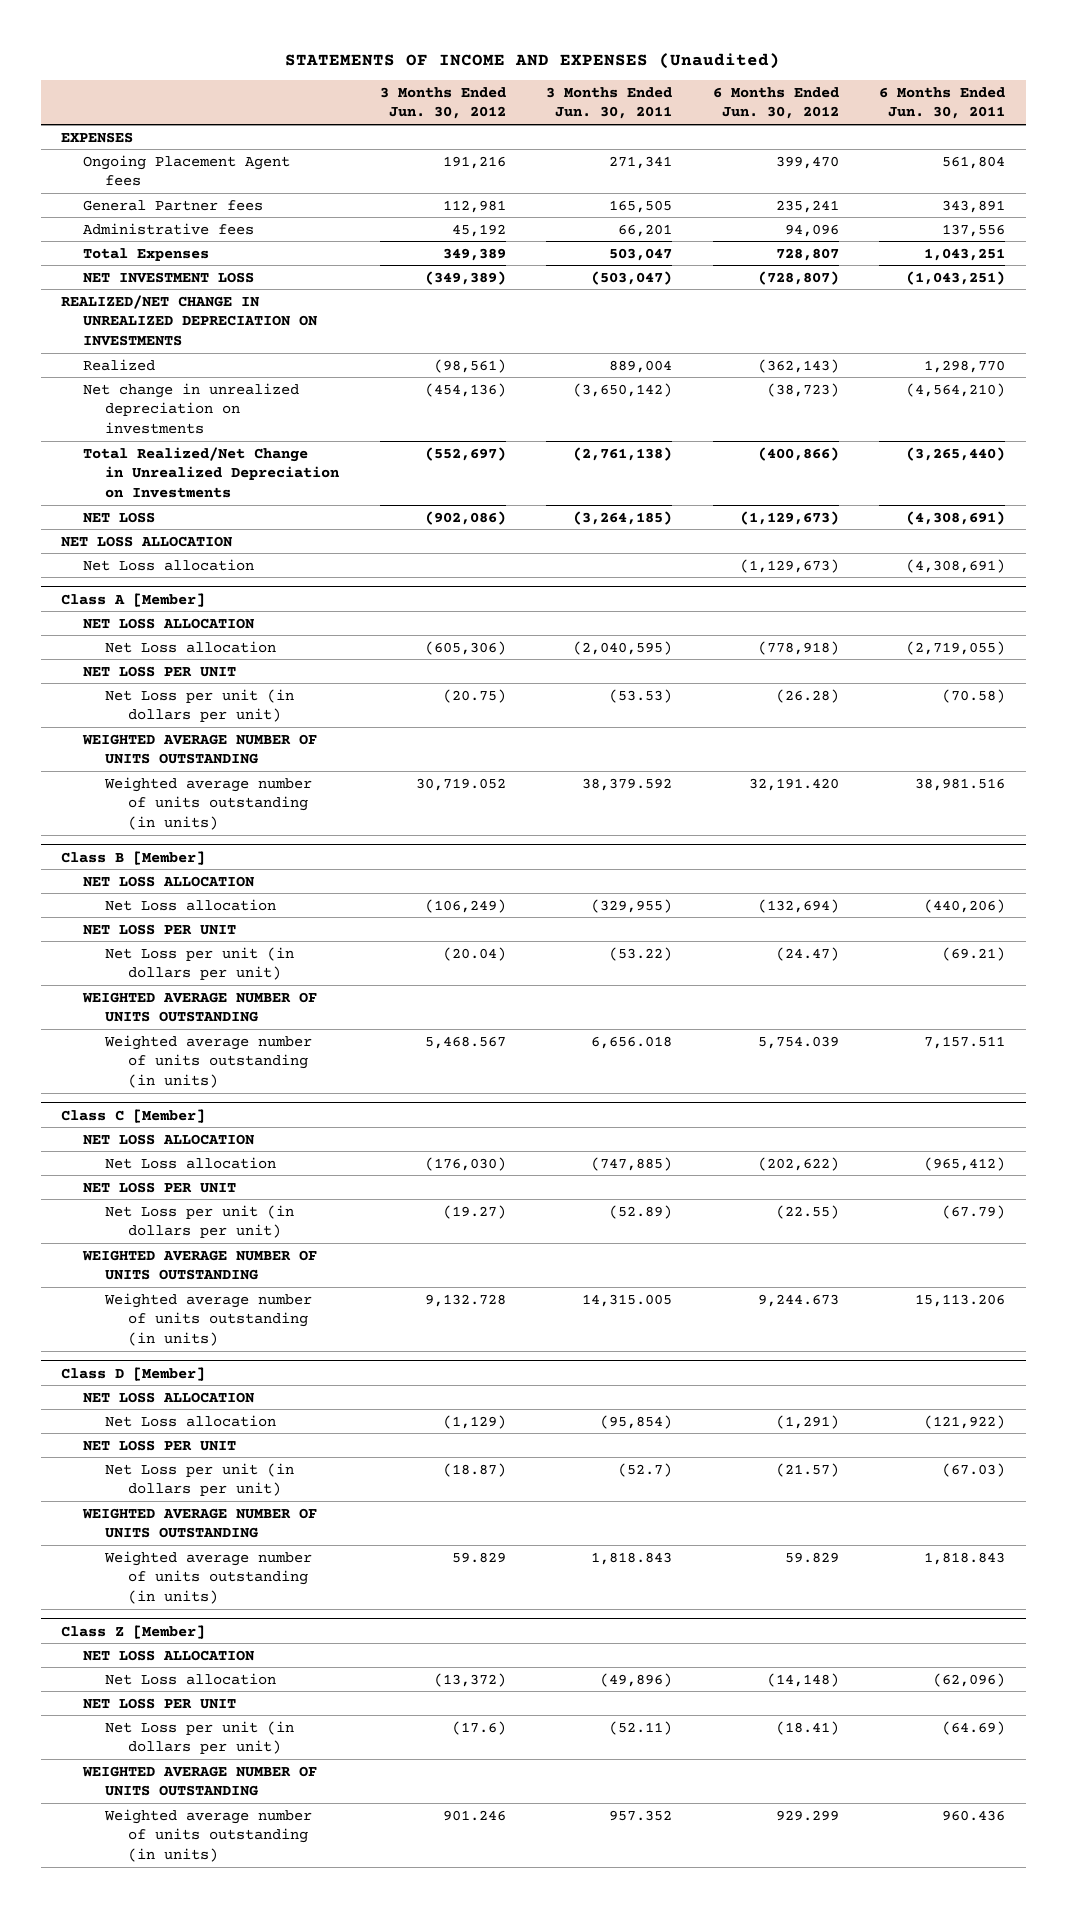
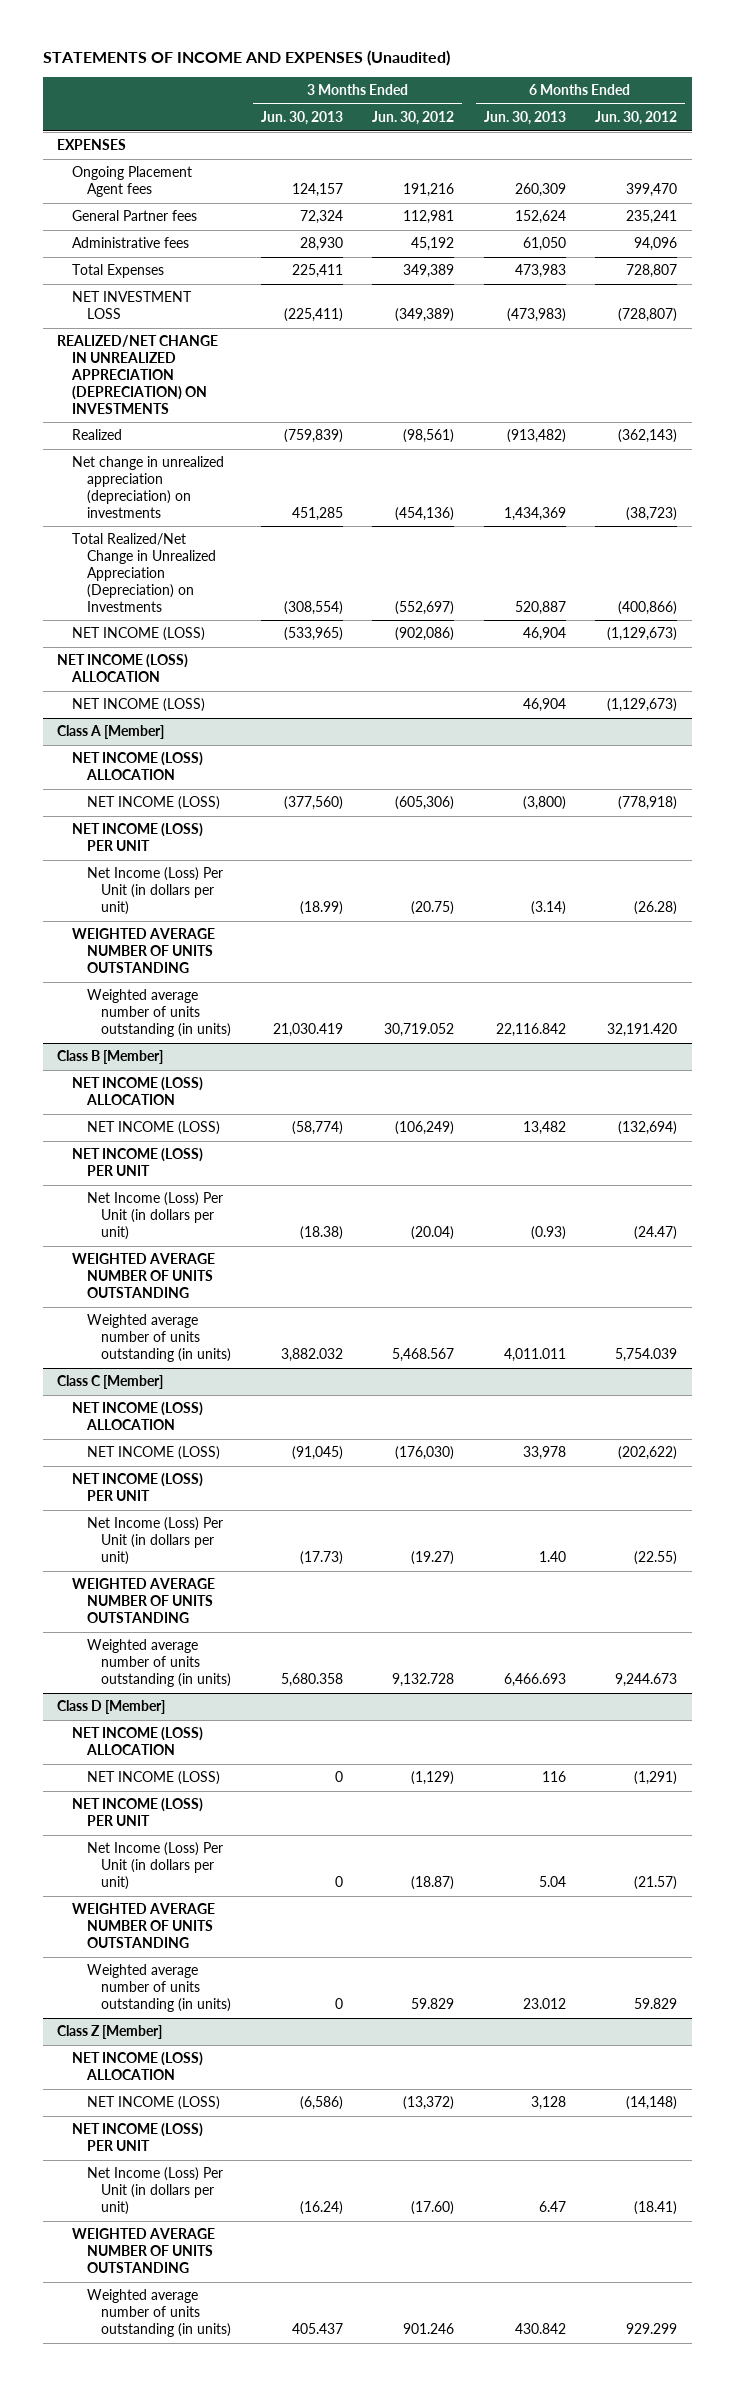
[546,86,673,120] 3 Months Ended Jun. 30, 2011 -> none
[879,86,1006,120] 6 Months Ended Jun. 30, 2011 -> none
none -> [260,110,343,125] Jun. 30, 2013
none -> [483,110,566,125] Jun. 30, 2013
[60,294,319,347] REALIZED/NET CHANGE IN UNREALIZED DEPRECIATION ON INVESTMENTS -> [57,335,219,414] REALIZED/NET CHANGE IN UNREALIZED APPRECIATION (DEPRECIATION) ON INVESTMENTS
[83,382,300,435] Net change in unrealized depreciation on investments -> [72,456,225,518] Net change in unrealized appreciation (depreciation) on investments
[83,446,341,499] Total Realized/Net Change in Unrealized Depreciation on Investments -> [72,533,216,612] Total Realized/Net Change in Unrealized Appreciation (Depreciation) on Investments
[83,511,156,523] NET LOSS -> [72,627,206,642] NET INCOME (LOSS)
[60,535,233,547] NET LOSS ALLOCATION -> [57,654,189,683] NET INCOME (LOSS) ALLOCATION
[83,558,255,571] Net Loss allocation -> [72,698,206,713] NET INCOME (LOSS)
[83,617,256,629] NET LOSS ALLOCATION -> [72,752,204,781] NET INCOME (LOSS) ALLOCATION
[105,640,277,653] Net Loss allocation -> [86,796,220,811] NET INCOME (LOSS)
[83,665,237,677] NET LOSS PER UNIT -> [72,823,204,852] NET INCOME (LOSS) PER UNIT
[105,688,295,723] Net Loss per unit (in dollars per unit) -> [86,867,223,915] Net Income (Loss) Per Unit (in dollars per unit)
[83,875,256,887] NET LOSS ALLOCATION -> [72,1077,204,1106] NET INCOME (LOSS) ALLOCATION
[105,898,277,911] Net Loss allocation -> [86,1121,220,1136] NET INCOME (LOSS)
[83,923,237,935] NET LOSS PER UNIT -> [72,1148,204,1177] NET INCOME (LOSS) PER UNIT
[105,946,295,981] Net Loss per unit (in dollars per unit) -> [86,1192,223,1240] Net Income (Loss) Per Unit (in dollars per unit)
[83,1133,256,1145] NET LOSS ALLOCATION -> [72,1402,204,1431] NET INCOME (LOSS) ALLOCATION
[105,1156,277,1169] Net Loss allocation -> [86,1446,220,1461] NET INCOME (LOSS)
[83,1181,237,1193] NET LOSS PER UNIT -> [72,1473,204,1502] NET INCOME (LOSS) PER UNIT
[105,1204,295,1239] Net Loss per unit (in dollars per unit) -> [86,1517,223,1565] Net Income (Loss) Per Unit (in dollars per unit)
[83,1391,256,1403] NET LOSS ALLOCATION -> [72,1727,204,1756] NET INCOME (LOSS) ALLOCATION
[105,1414,277,1427] Net Loss allocation -> [86,1771,220,1786] NET INCOME (LOSS)
[83,1439,237,1451] NET LOSS PER UNIT -> [72,1798,204,1827] NET INCOME (LOSS) PER UNIT
[105,1462,295,1497] Net Loss per unit (in dollars per unit) -> [86,1842,223,1890] Net Income (Loss) Per Unit (in dollars per unit)
[83,1649,256,1661] NET LOSS ALLOCATION -> [72,2052,204,2081] NET INCOME (LOSS) ALLOCATION
[105,1672,277,1685] Net Loss allocation -> [86,2096,220,2111] NET INCOME (LOSS)
[83,1697,237,1709] NET LOSS PER UNIT -> [72,2123,204,2152] NET INCOME (LOSS) PER UNIT
[105,1720,295,1755] Net Loss per unit (in dollars per unit) -> [86,2167,223,2215] Net Income (Loss) Per Unit (in dollars per unit)
[451,1720,506,1735] (17.6) -> [411,2200,455,2215] (17.60)

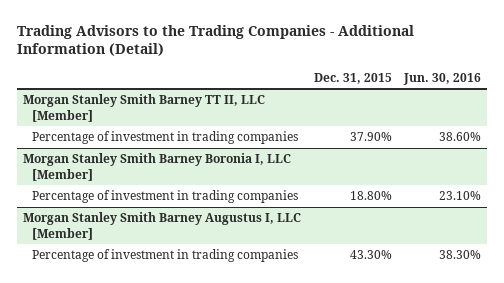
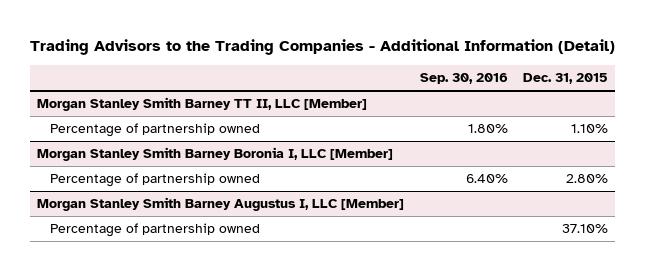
[403,72,482,85] Jun. 30, 2016 -> none
none -> [419,73,508,85] Sep. 30, 2016
[31,131,298,145] Percentage of investment in trading companies -> [49,123,260,138] Percentage of partnership owned
[349,132,392,142] 37.90% -> [570,124,608,134] 1.10%
[31,190,298,204] Percentage of investment in trading companies -> [49,173,260,188] Percentage of partnership owned
[349,191,392,201] 18.80% -> [565,174,608,184] 2.80%
[31,249,298,263] Percentage of investment in trading companies -> [49,223,260,238] Percentage of partnership owned
[349,250,392,260] 43.30% -> [561,224,608,234] 37.10%

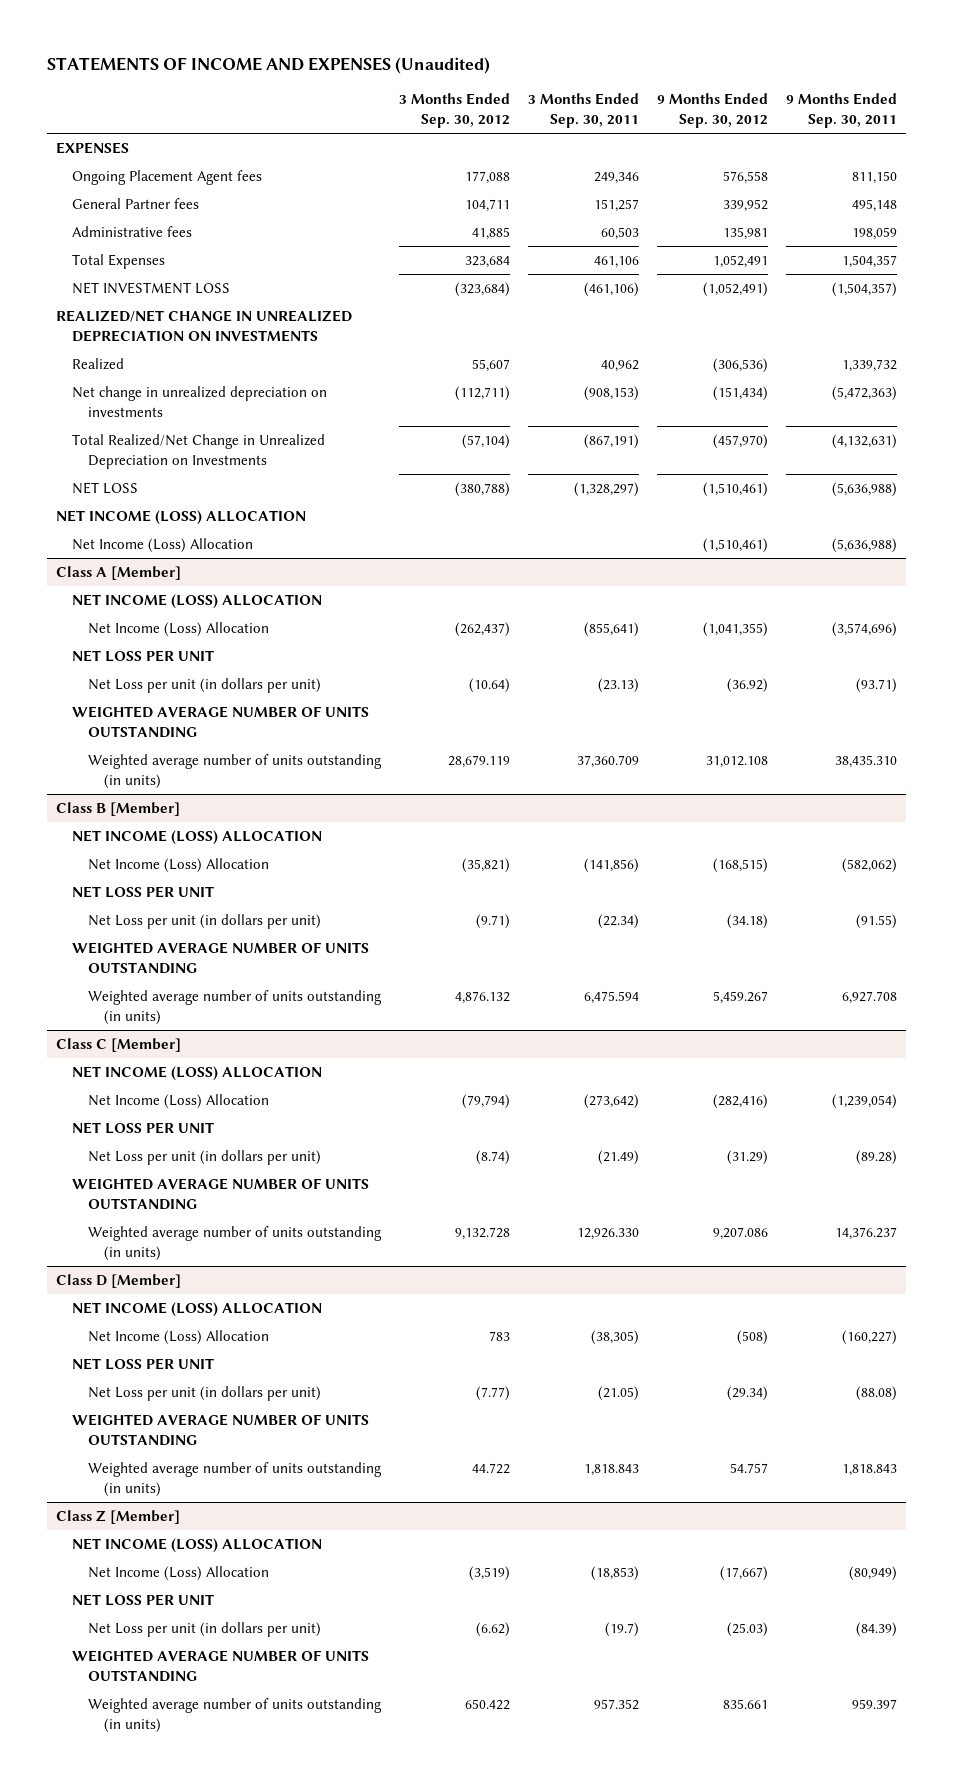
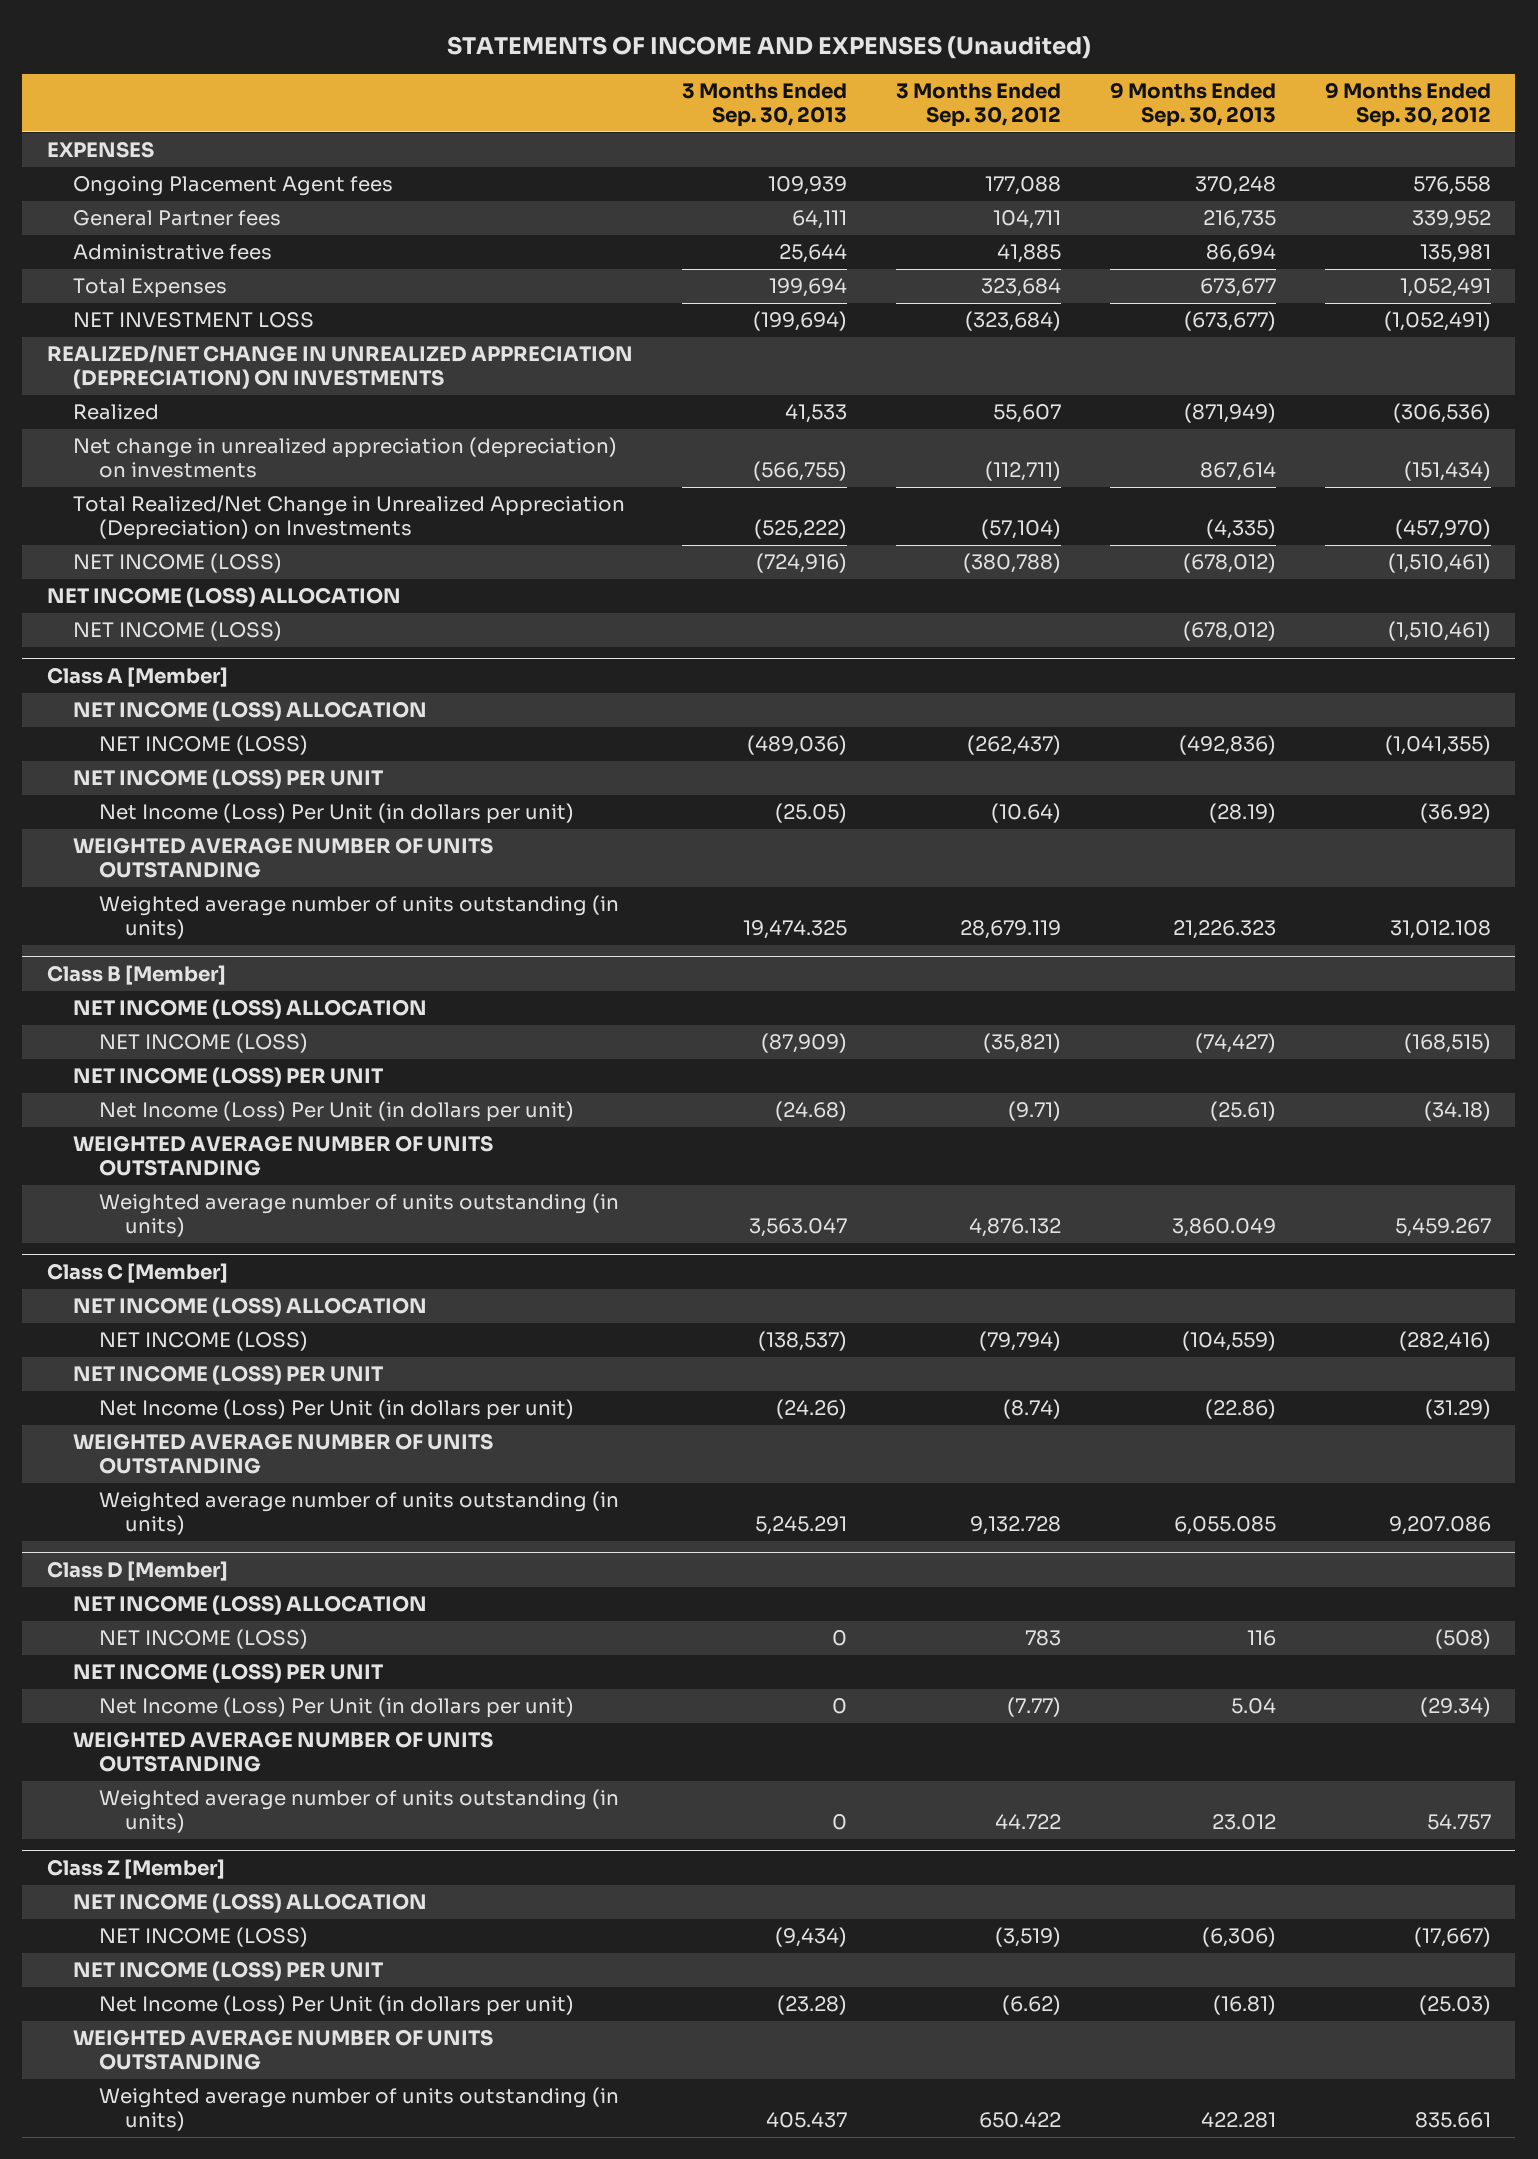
[527,93,639,128] 3 Months Ended Sep. 30, 2011 -> none
[786,93,898,128] 9 Months Ended Sep. 30, 2011 -> none
none -> [681,83,847,128] 3 Months Ended Sep. 30, 2013
none -> [1109,82,1276,128] 9 Months Ended Sep. 30, 2013
[55,310,352,342] REALIZED/NET CHANGE IN UNREALIZED DEPRECIATION ON INVESTMENTS -> [46,345,633,390] REALIZED/NET CHANGE IN UNREALIZED APPRECIATION (DEPRECIATION) ON INVESTMENTS
[71,386,327,417] Net change in unrealized depreciation on investments -> [72,437,617,479] Net change in unrealized appreciation (depreciation) on investments
[71,434,325,469] Total Realized/Net Change in Unrealized Depreciation on Investments -> [72,495,625,541] Total Realized/Net Change in Unrealized Appreciation (Depreciation) on Investments
[71,482,138,495] NET LOSS -> [72,553,282,574] NET INCOME (LOSS)
[71,538,253,554] Net Income (Loss) Allocation -> [72,621,282,642] NET INCOME (LOSS)
[87,622,269,638] Net Income (Loss) Allocation -> [98,735,308,756] NET INCOME (LOSS)
[71,650,214,663] NET LOSS PER UNIT -> [72,769,383,790] NET INCOME (LOSS) PER UNIT
[87,678,321,694] Net Loss per unit (in dollars per unit) -> [98,803,574,825] Net Income (Loss) Per Unit (in dollars per unit)
[87,858,269,874] Net Income (Loss) Allocation -> [98,1033,308,1054] NET INCOME (LOSS)
[71,886,214,899] NET LOSS PER UNIT -> [72,1067,383,1088] NET INCOME (LOSS) PER UNIT
[87,914,321,930] Net Loss per unit (in dollars per unit) -> [98,1101,574,1123] Net Income (Loss) Per Unit (in dollars per unit)
[87,1094,269,1110] Net Income (Loss) Allocation -> [98,1331,308,1352] NET INCOME (LOSS)
[71,1122,214,1135] NET LOSS PER UNIT -> [72,1365,383,1386] NET INCOME (LOSS) PER UNIT
[87,1150,321,1166] Net Loss per unit (in dollars per unit) -> [98,1399,574,1421] Net Income (Loss) Per Unit (in dollars per unit)
[87,1330,269,1346] Net Income (Loss) Allocation -> [98,1629,308,1650] NET INCOME (LOSS)
[71,1358,214,1371] NET LOSS PER UNIT -> [72,1663,383,1684] NET INCOME (LOSS) PER UNIT
[87,1386,321,1402] Net Loss per unit (in dollars per unit) -> [98,1697,574,1719] Net Income (Loss) Per Unit (in dollars per unit)
[87,1566,269,1582] Net Income (Loss) Allocation -> [98,1927,308,1948] NET INCOME (LOSS)
[71,1594,214,1607] NET LOSS PER UNIT -> [72,1961,383,1982] NET INCOME (LOSS) PER UNIT
[87,1622,321,1638] Net Loss per unit (in dollars per unit) -> [98,1995,574,2017] Net Income (Loss) Per Unit (in dollars per unit)

